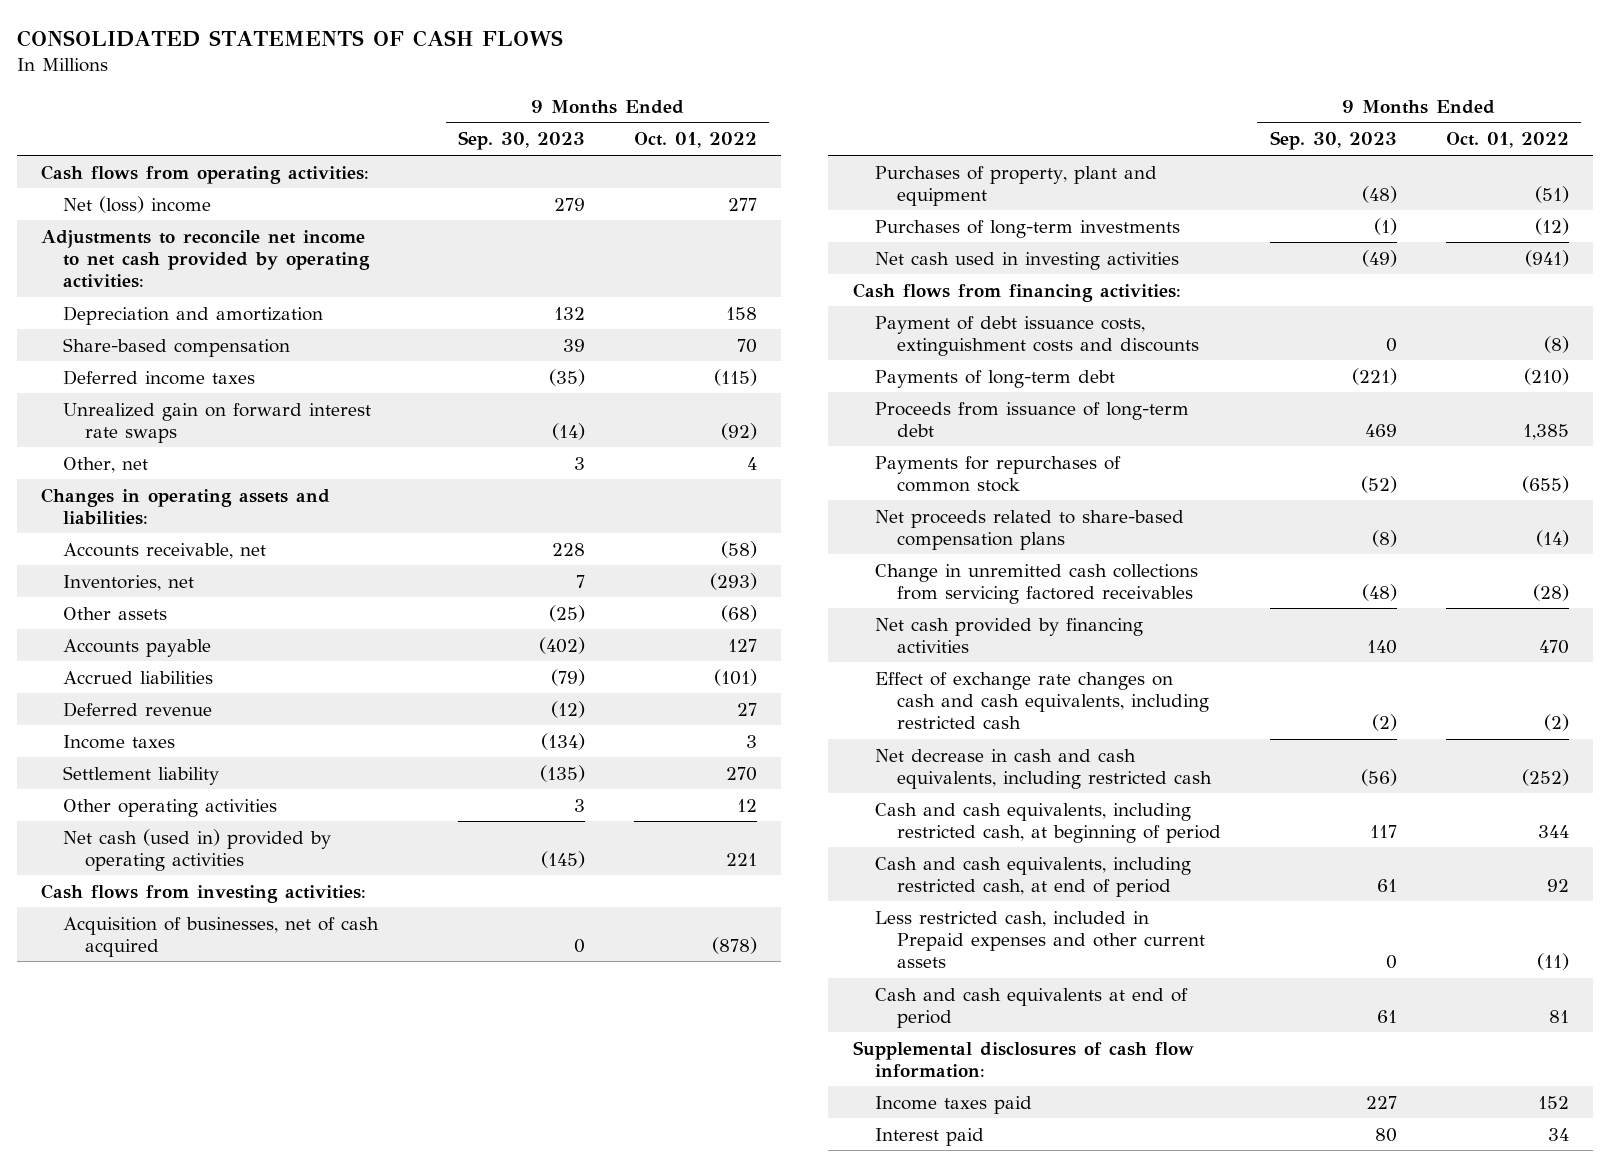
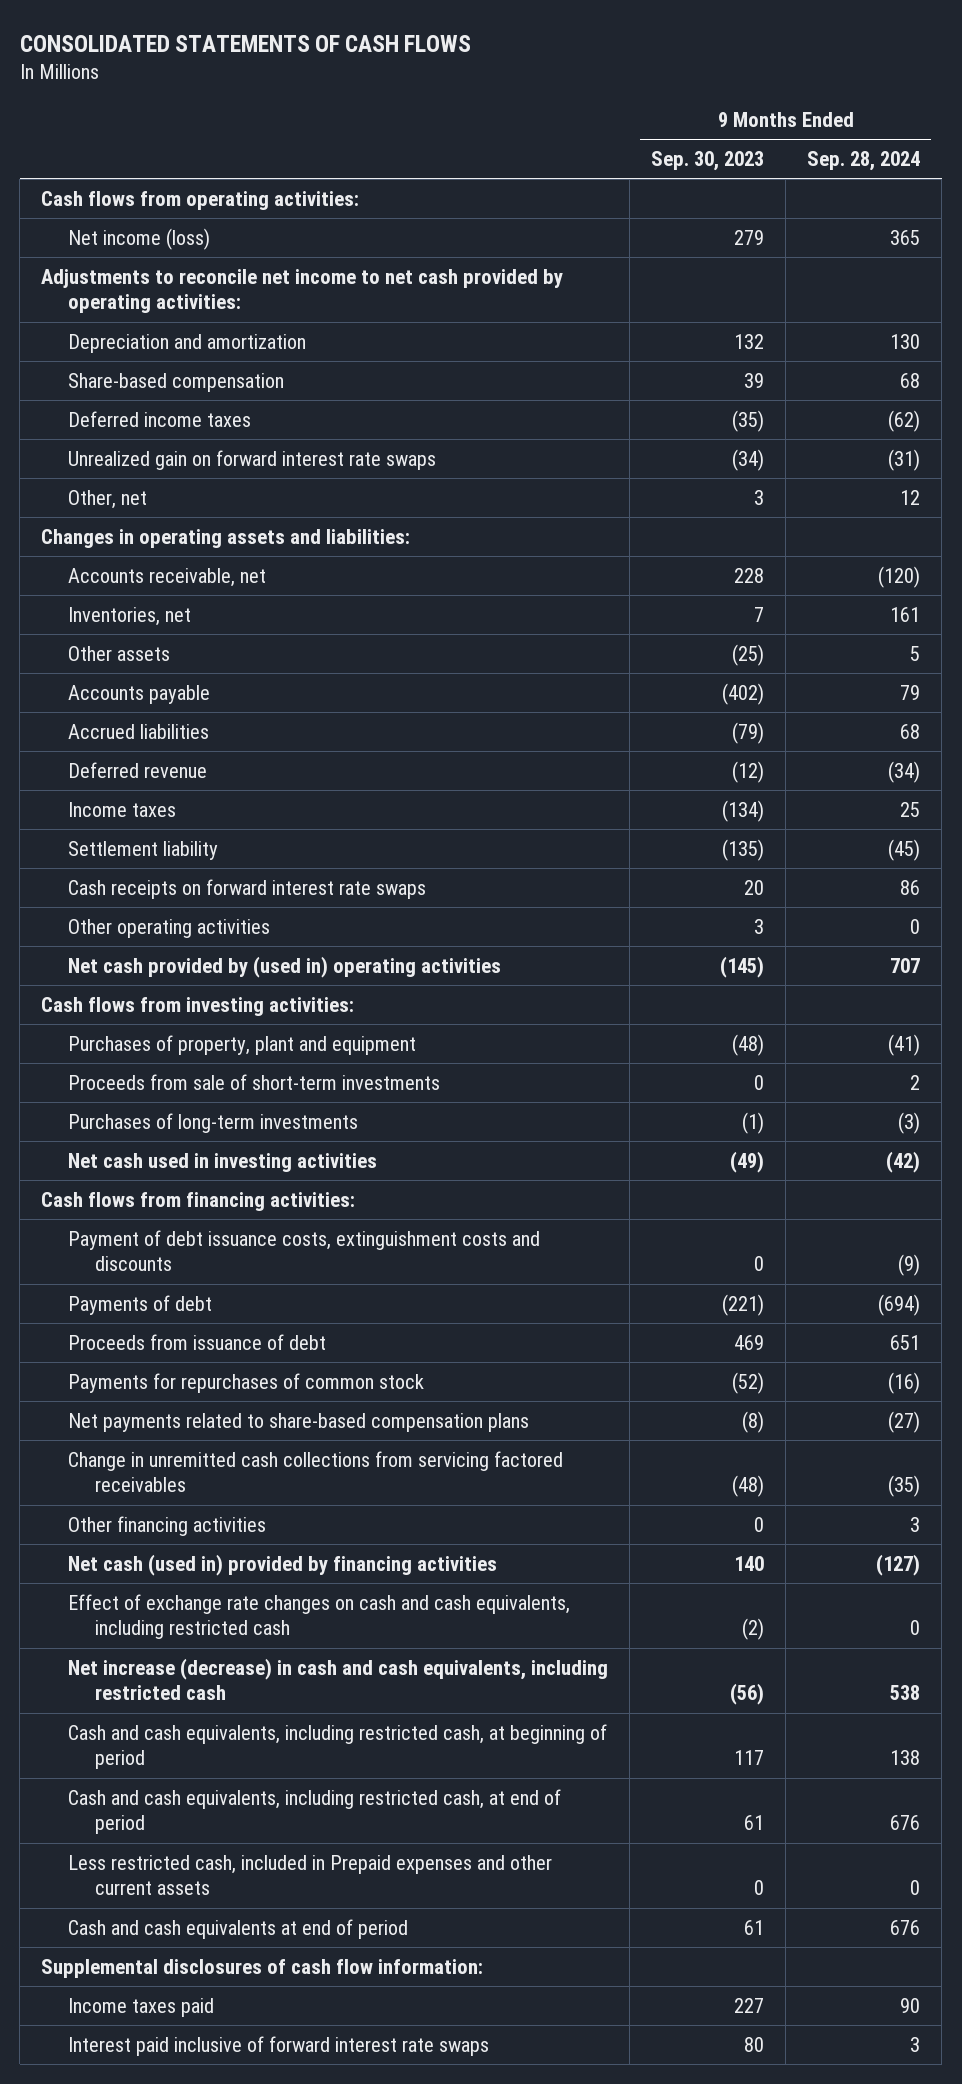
[634,132,758,149] Oct. 01, 2022 -> none
none -> [807,150,921,171] Sep. 28, 2024
[63,195,212,213] Net (loss) income -> [68,227,211,250] Net income (loss)
[552,422,586,440] (14) -> [732,448,765,471] (34)
none -> [68,878,427,899] Cash receipts on forward interest rate swaps
[63,828,332,871] Net cash (used in) provided by operating activities -> [68,955,502,978] Net cash provided by (used in) operating activities
[63,916,380,957] Acquisition of businesses, net of cash acquired -> none
none -> [68,1073,441,1090] Proceeds from sale of short-term investments
[874,369,1115,388] Payments of long-term debt -> [68,1294,213,1315] Payments of debt
[874,401,1189,437] Proceeds from issuance of long-term debt -> [68,1333,327,1350] Proceeds from issuance of debt
[874,509,1184,550] Net proceeds related to share-based compensation plans -> [68,1412,530,1432] Net payments related to share-based compensation plans
none -> [68,1515,267,1536] Other financing activities
[874,617,1143,653] Net cash provided by financing activities -> [68,1553,498,1576] Net cash (used in) provided by financing activities
[874,748,1212,789] Net decrease in cash and cash equivalents, including restricted cash -> [68,1657,609,1701] Net increase (decrease) in cash and cash equivalents, including restricted cash
[874,1127,984,1146] Interest paid -> none
none -> [68,2035,490,2056] Interest paid inclusive of forward interest rate swaps

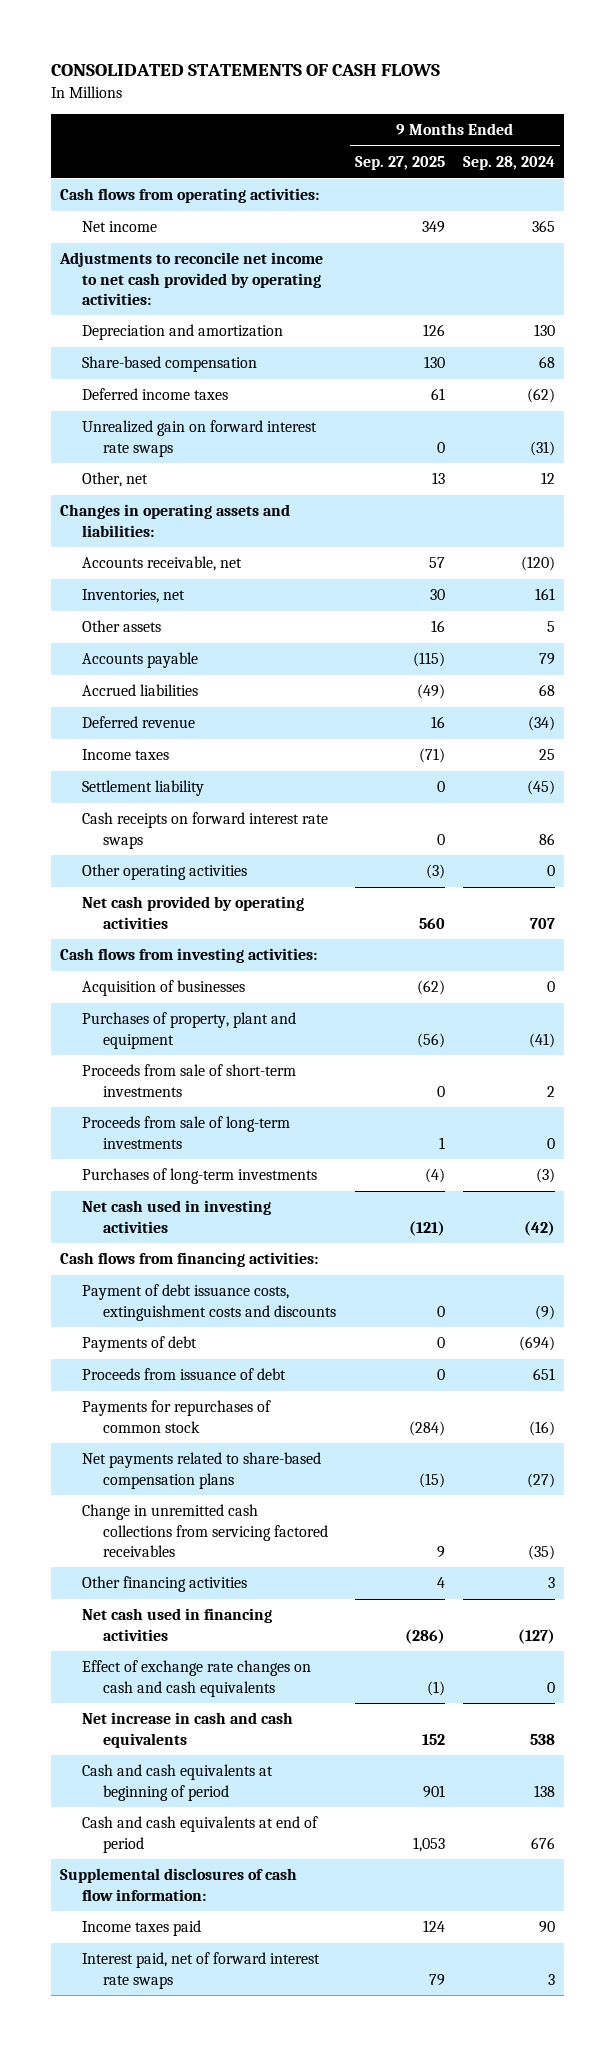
[651,150,765,171] Sep. 30, 2023 -> none
none -> [354,156,445,171] Sep. 27, 2025
[68,227,211,250] Net income (loss) -> [81,221,157,233] Net income
[68,955,502,978] Net cash provided by (used in) operating activities -> [81,896,304,929] Net cash provided by operating activities
none -> [81,980,245,997] Acquisition of businesses
none -> [81,1116,290,1149] Proceeds from sale of long-term investments
[68,1788,562,1835] Cash and cash equivalents, including restricted cash, at end of period -> none
[68,1854,553,1896] Less restricted cash, included in Prepaid expenses and other current assets -> none
[68,1553,498,1576] Net cash (used in) provided by financing activities -> [81,1608,272,1641] Net cash used in financing activities
[68,1593,571,1640] Effect of exchange rate changes on cash and cash equivalents, including restricted cash -> [81,1660,311,1697] Effect of exchange rate changes on cash and cash equivalents
[68,1657,609,1701] Net increase (decrease) in cash and cash equivalents, including restricted cash -> [81,1712,293,1748] Net increase in cash and cash equivalents
[68,1723,608,1770] Cash and cash equivalents, including restricted cash, at beginning of period -> [81,1764,273,1801] Cash and cash equivalents at beginning of period
[68,2035,490,2056] Interest paid inclusive of forward interest rate swaps -> [81,1952,320,1989] Interest paid, net of forward interest rate swaps

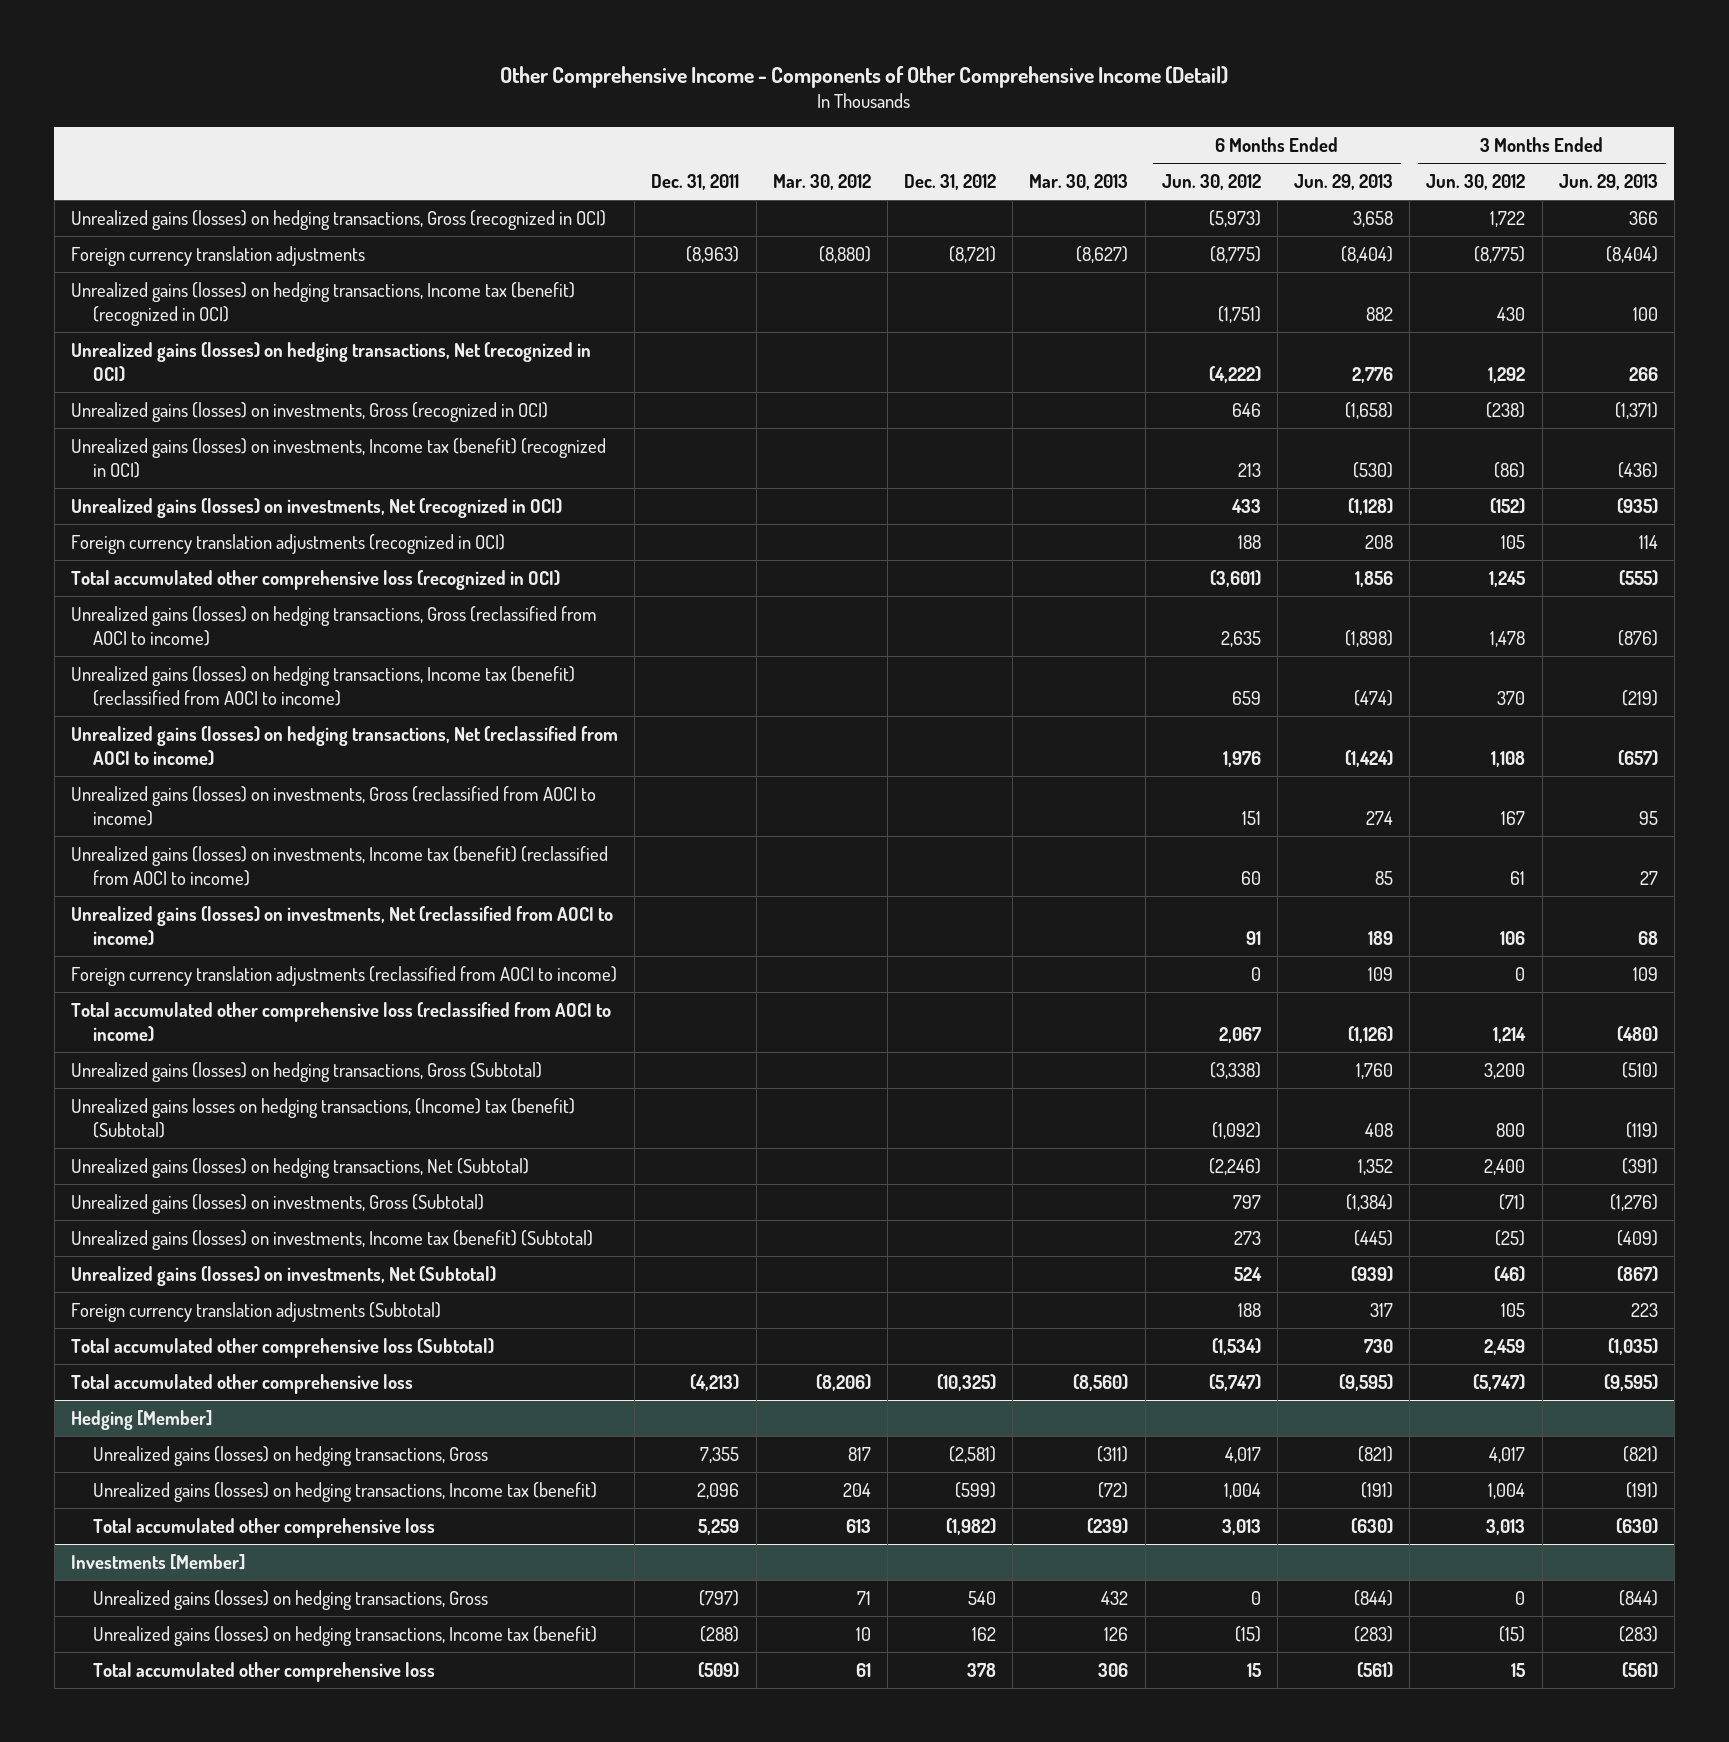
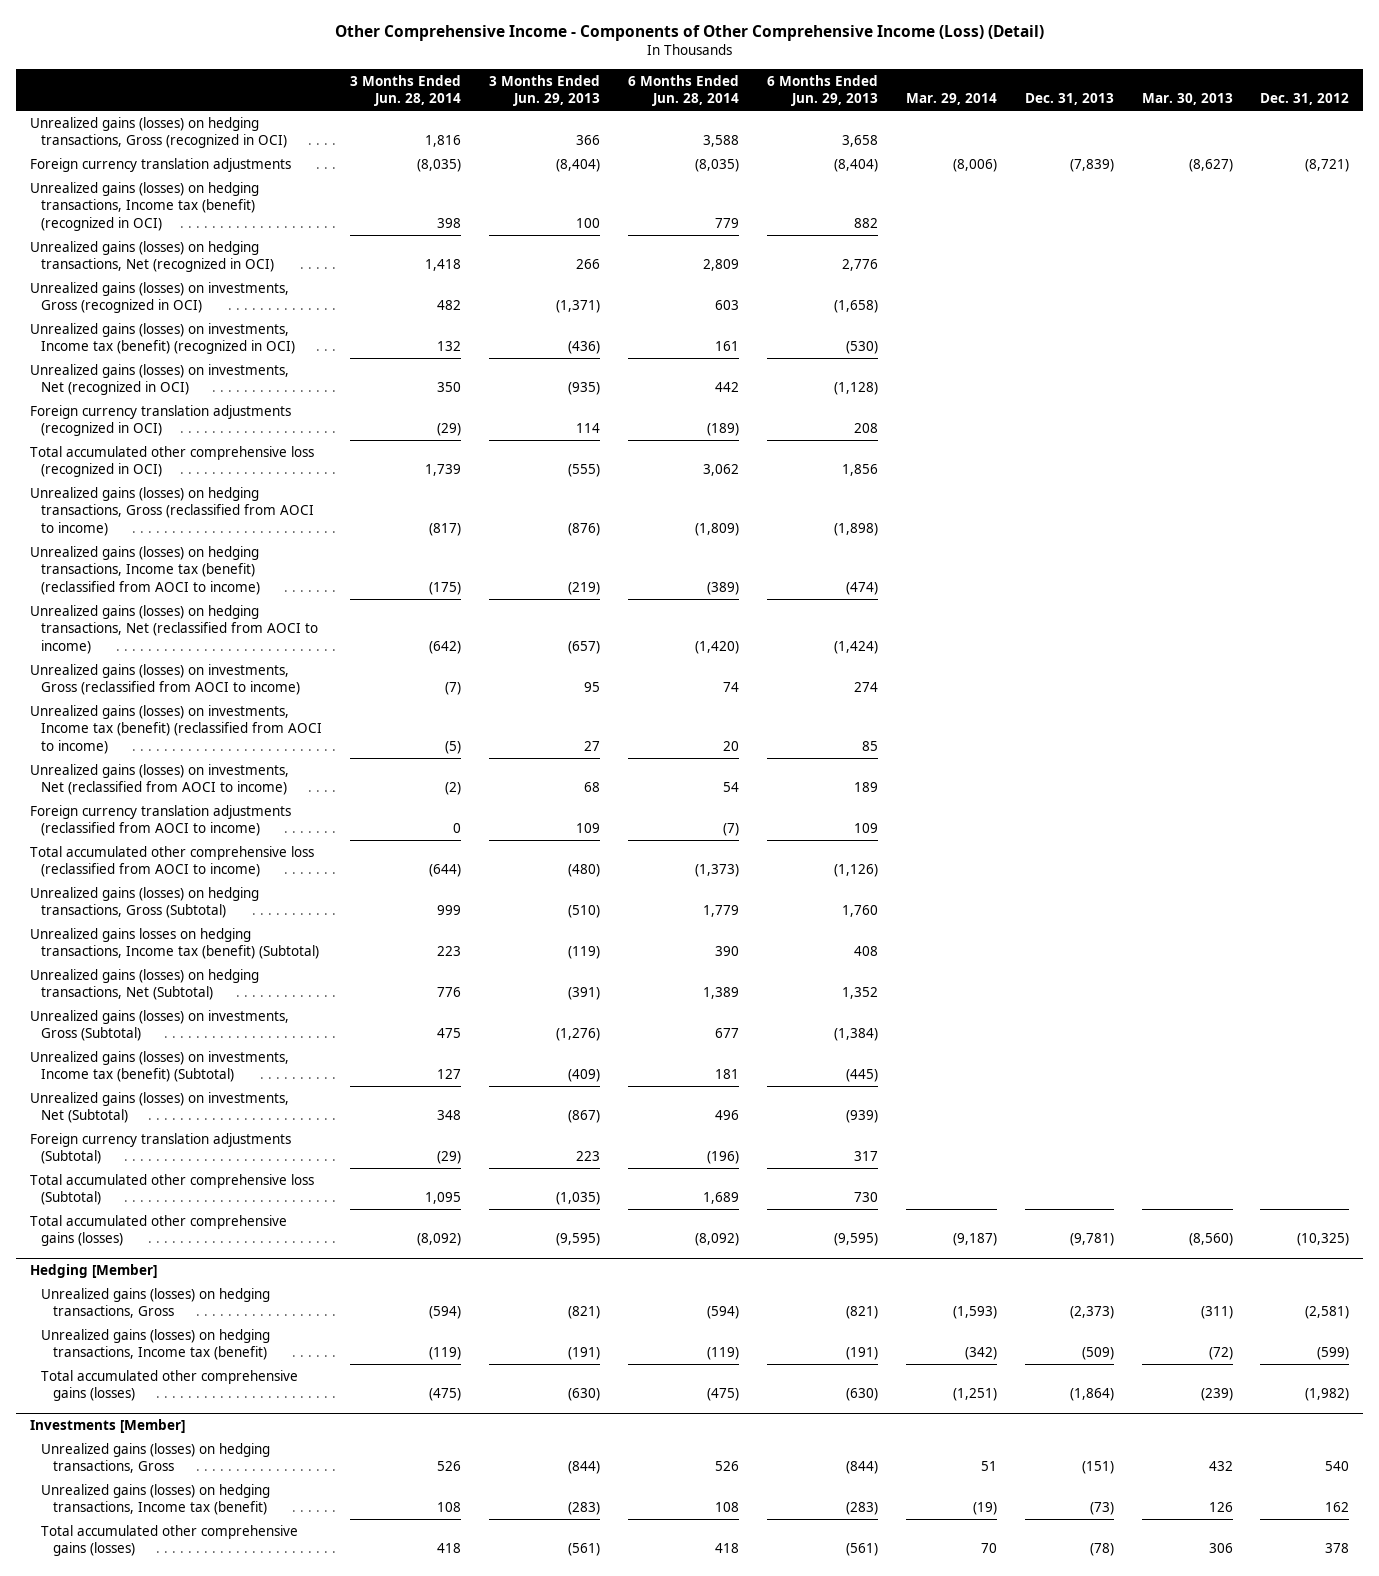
[500,66,1229,89] Other Comprehensive Income - Components of Other Comprehensive Income (Detail) -> [334,25,1044,42] Other Comprehensive Income - Components of Other Comprehensive Income (Loss) (Detail)
[651,174,740,191] Dec. 31, 2011 -> none
[772,174,871,191] Mar. 30, 2012 -> none
[1161,174,1261,191] Jun. 30, 2012 -> none
[1426,174,1526,191] Jun. 30, 2012 -> none
none -> [350,74,462,107] 3 Months Ended Jun. 28, 2014
none -> [628,74,740,107] 6 Months Ended Jun. 28, 2014
none -> [905,93,997,106] Mar. 29, 2014
none -> [1024,93,1114,106] Dec. 31, 2013
[70,1097,575,1138] Unrealized gains losses on hedging transactions, (Income) tax (benefit) (Subtotal) -> [29,927,320,960] Unrealized gains losses on hedging transactions, Income tax (benefit) (Subtotal)
[70,1373,413,1394] Total accumulated other comprehensive loss -> [29,1214,287,1247] Total accumulated other comprehensive gains (losses)
[93,1517,436,1538] Total accumulated other comprehensive loss -> [41,1369,299,1402] Total accumulated other comprehensive gains (losses)
[93,1661,436,1682] Total accumulated other comprehensive loss -> [41,1524,299,1557] Total accumulated other comprehensive gains (losses)

